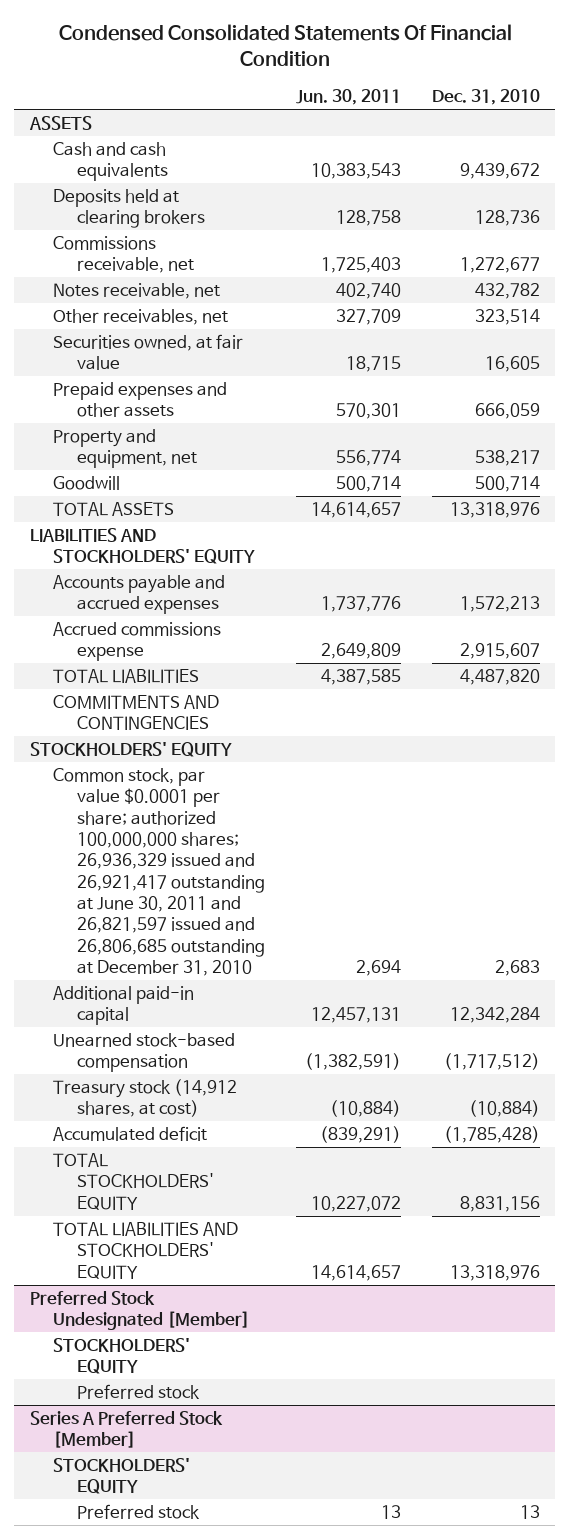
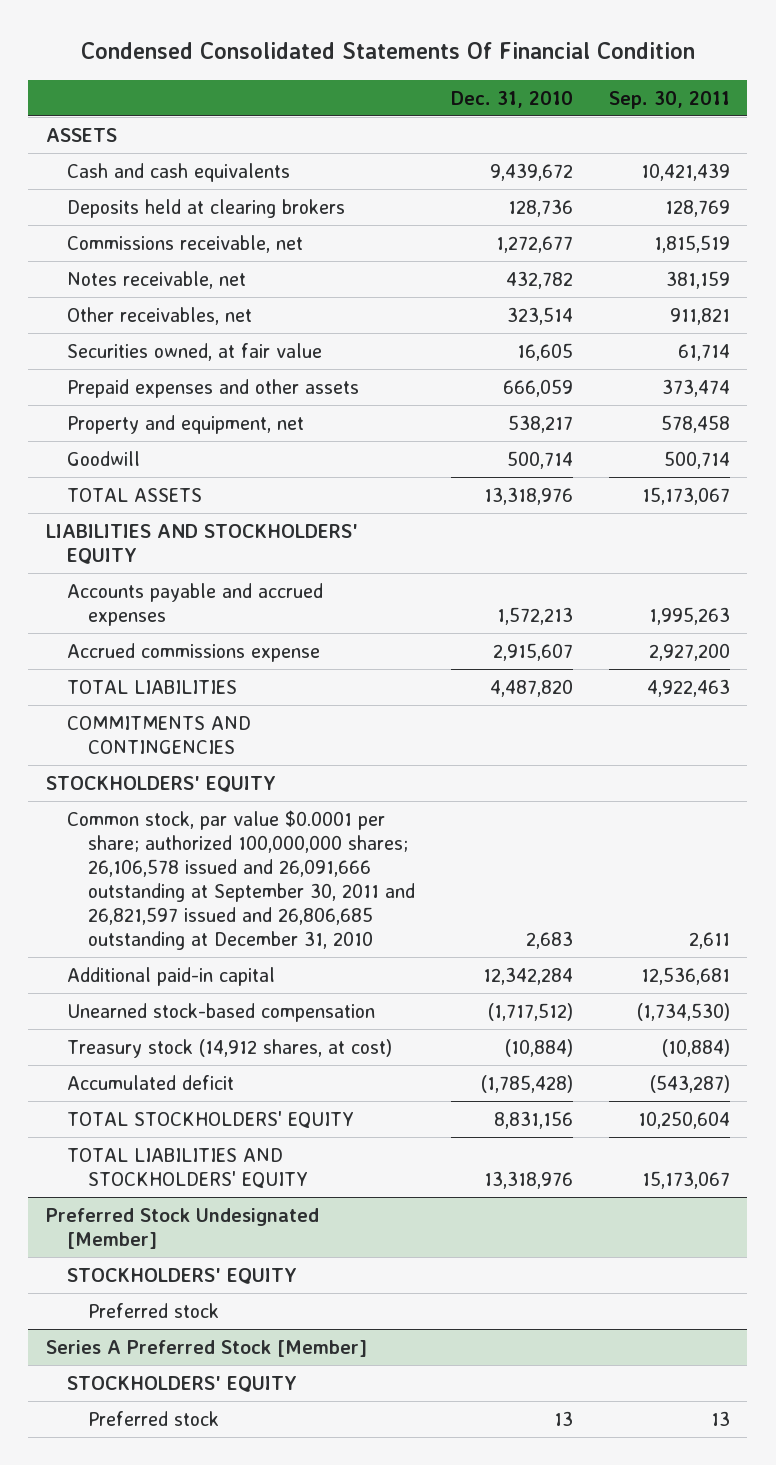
[295,89,401,106] Jun. 30, 2011 -> none
none -> [608,90,730,109] Sep. 30, 2011
[53,768,266,977] Common stock, par value $0.0001 per share; authorized 100,000,000 shares; 26,936,329 issued and 26,921,417 outstanding at June 30, 2011 and 26,821,597 issued and 26,806,685 outstanding at December 31, 2010 -> [67,810,416,950] Common stock, par value $0.0001 per share; authorized 100,000,000 shares; 26,106,578 issued and 26,091,666 outstanding at September 30, 2011 and 26,821,597 issued and 26,806,685 outstanding at December 31, 2010

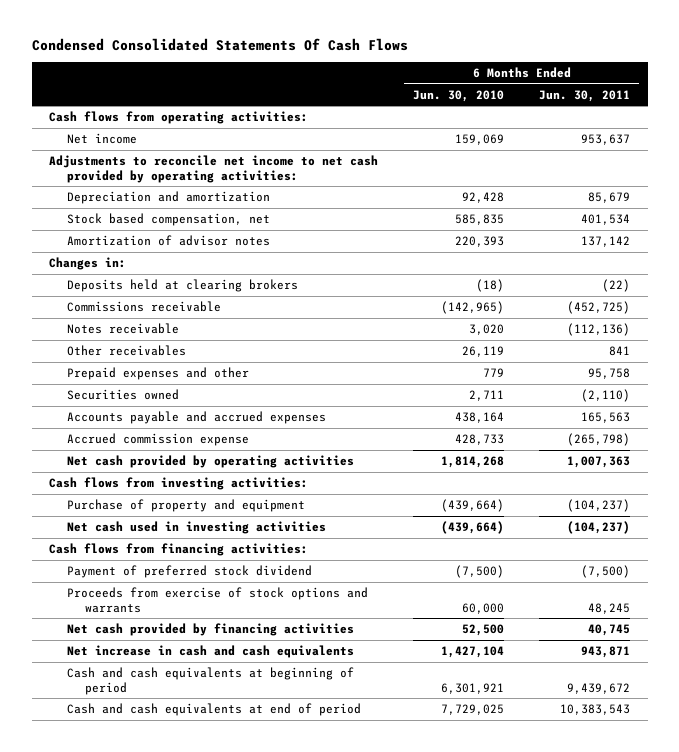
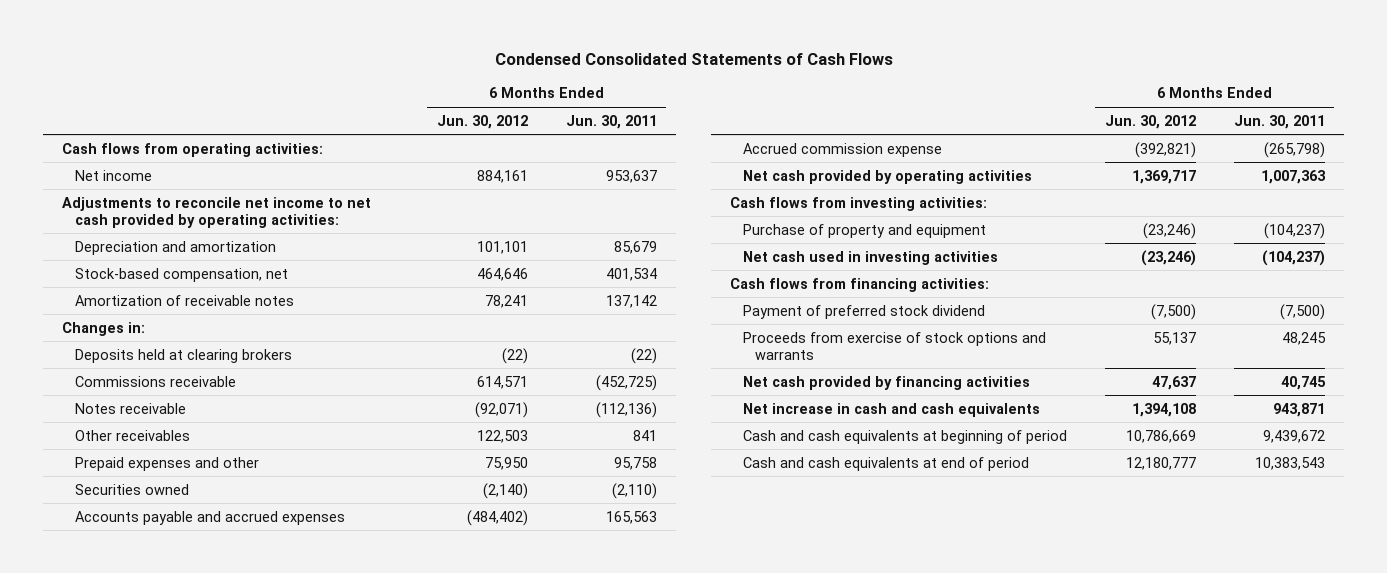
[31,38,408,52] Condensed Consolidated Statements Of Cash Flows -> [494,53,893,66] Condensed Consolidated Statements of Cash Flows
[413,89,505,102] Jun. 30, 2010 -> none
none -> [436,114,528,129] Jun. 30, 2012
[67,212,271,226] Stock based compensation, net -> [74,267,288,282] Stock-based compensation, net
[67,234,271,246] Amortization of advisor notes -> [74,294,294,306] Amortization of receivable notes

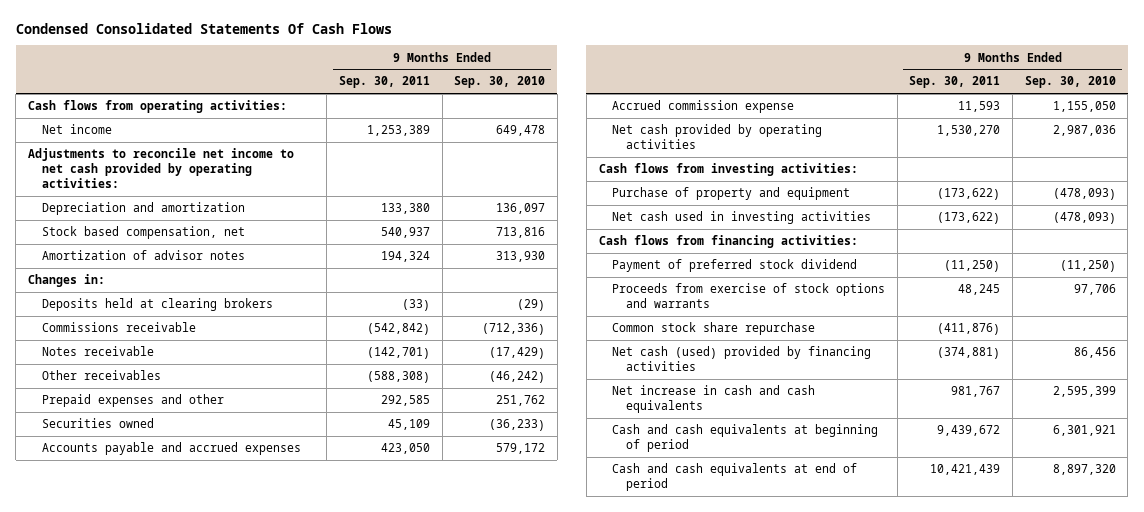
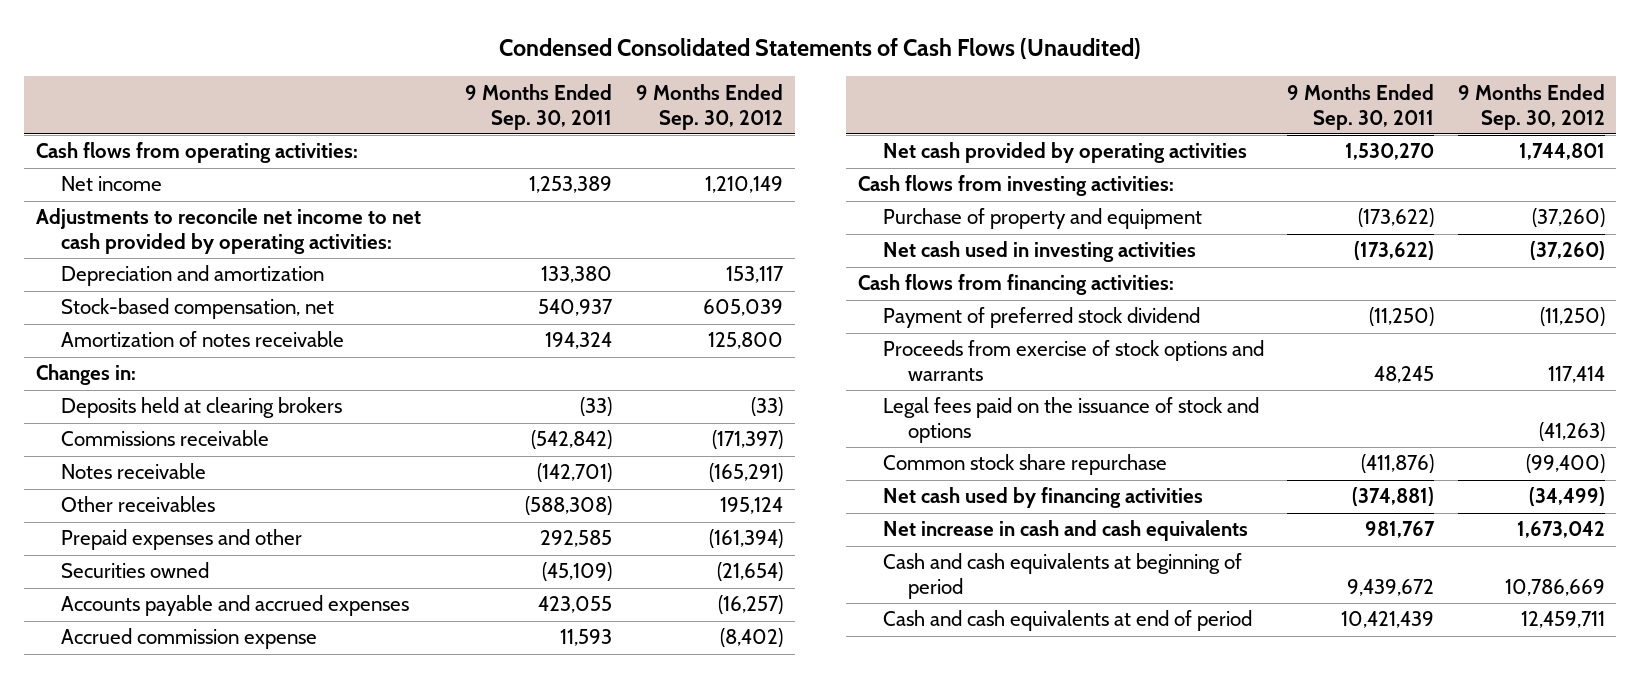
[15,22,392,34] Condensed Consolidated Statements Of Cash Flows -> [499,37,1142,59] Condensed Consolidated Statements of Cash Flows (Unaudited)
[454,76,546,89] Sep. 30, 2010 -> none
none -> [635,83,783,130] 9 Months Ended Sep. 30, 2012
[41,226,245,240] Stock based compensation, net -> [60,298,334,320] Stock-based compensation, net
[41,250,245,261] Amortization of advisor notes -> [60,331,344,348] Amortization of notes receivable
[387,419,430,431] 45,109 -> [542,562,613,582] (45,109)
[380,443,430,455] 423,050 -> [538,596,613,614] 423,055
none -> [882,397,1259,444] Legal fees paid on the issuance of stock and options
[612,346,872,372] Net cash (used) provided by financing activities -> [882,487,1203,509] Net cash used by financing activities

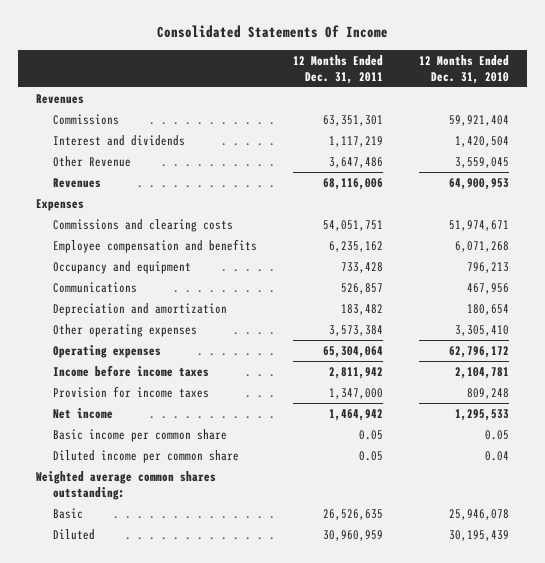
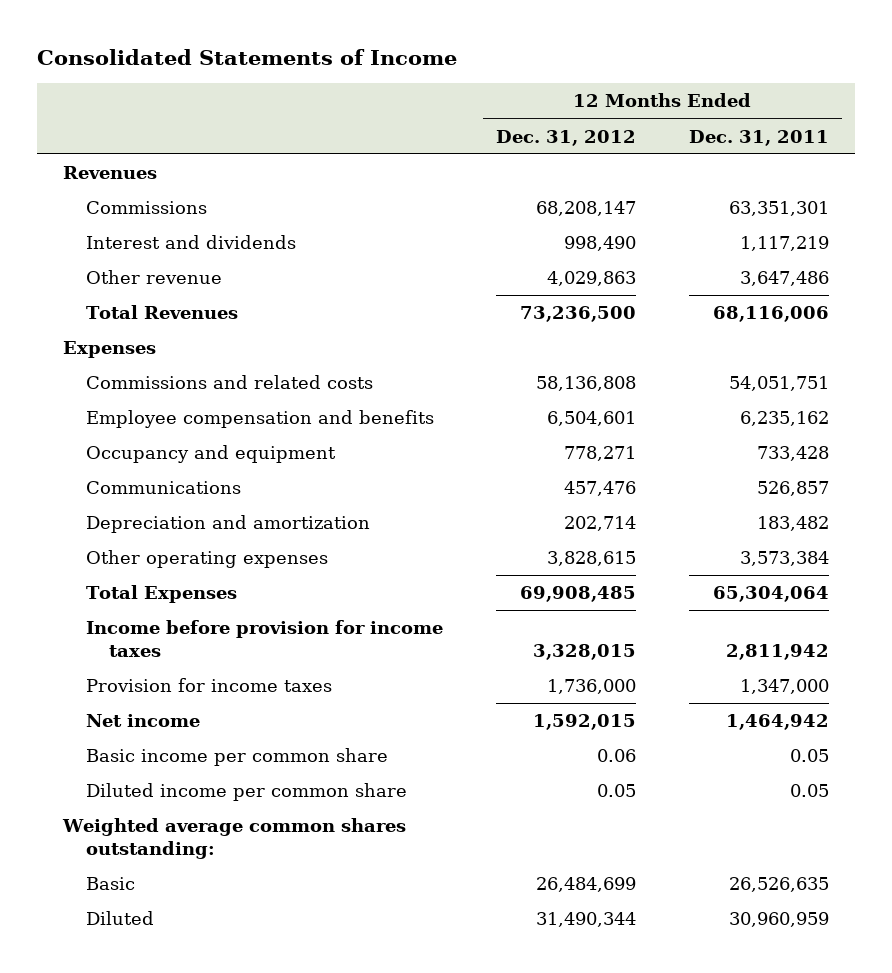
[156,25,388,39] Consolidated Statements Of Income -> [36,48,457,65] Consolidated Statements of Income
[419,54,510,84] 12 Months Ended Dec. 31, 2010 -> none
none -> [495,129,636,146] Dec. 31, 2012
[52,155,131,167] Other Revenue -> [85,270,222,285] Other revenue
[52,177,101,188] Revenues -> [85,305,238,320] Total Revenues
[52,218,233,232] Commissions and clearing costs -> [85,375,373,390] Commissions and related costs
[52,344,161,358] Operating expenses -> [85,585,237,604] Total Expenses
[52,364,209,377] Income before income taxes -> [85,620,443,657] Income before provision for income taxes

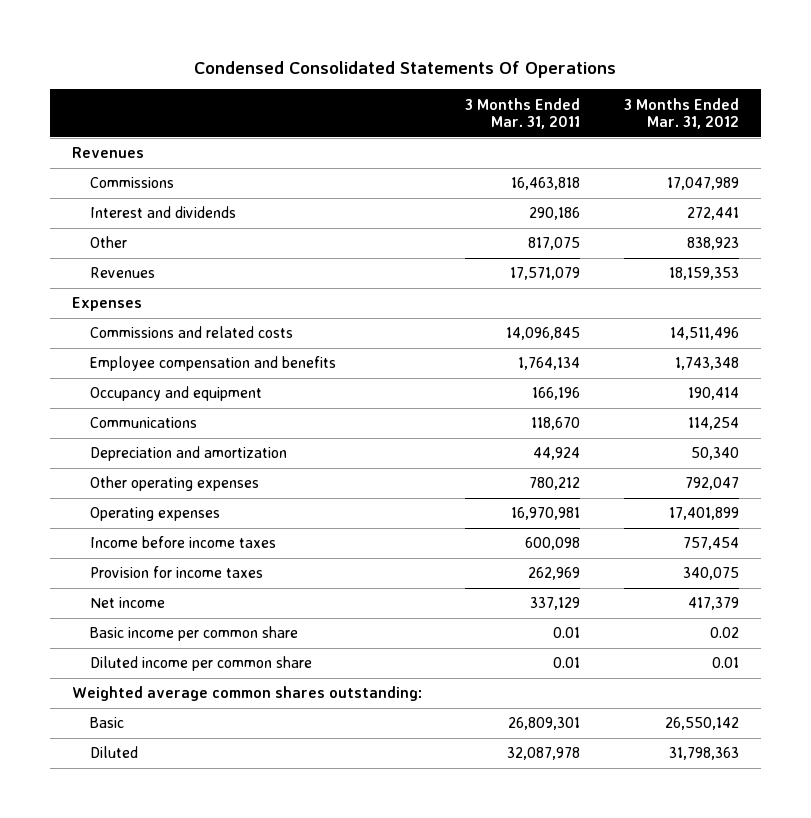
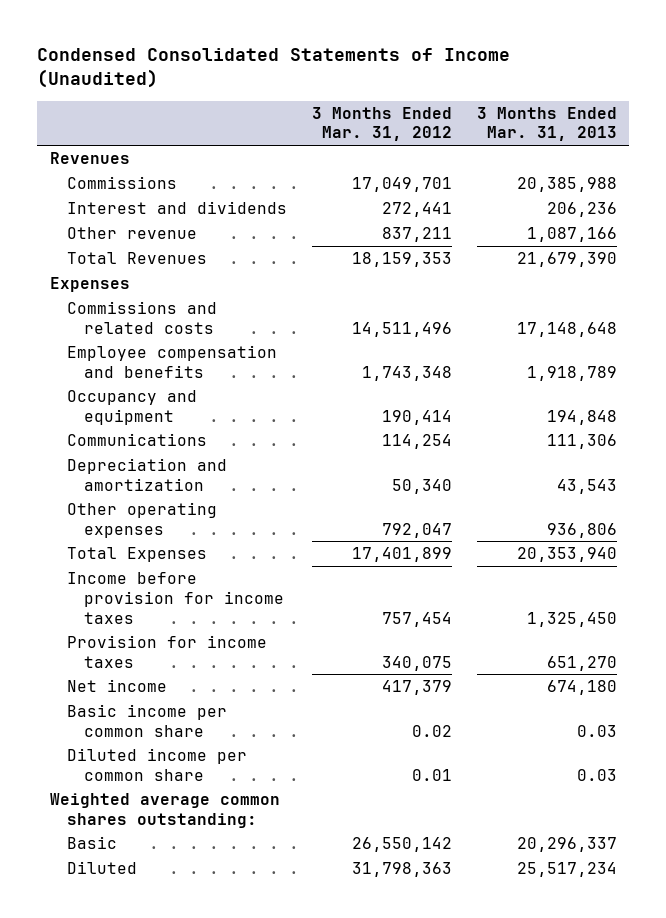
[194,60,617,78] Condensed Consolidated Statements Of Operations -> [37,48,511,89] Condensed Consolidated Statements of Income (Unaudited)
[465,97,581,130] 3 Months Ended Mar. 31, 2011 -> none
none -> [476,106,617,142] 3 Months Ended Mar. 31, 2013
[666,177,739,191] 17,047,989 -> [351,176,452,192] 17,049,701
[90,236,128,249] Other -> [66,226,197,239] Other revenue
[686,237,739,251] 838,923 -> [381,226,452,242] 837,211
[90,267,156,279] Revenues -> [66,251,207,264] Total Revenues
[90,507,221,522] Operating expenses -> [66,546,207,562] Total Expenses
[90,536,277,549] Income before income taxes -> [66,571,284,624] Income before provision for income taxes

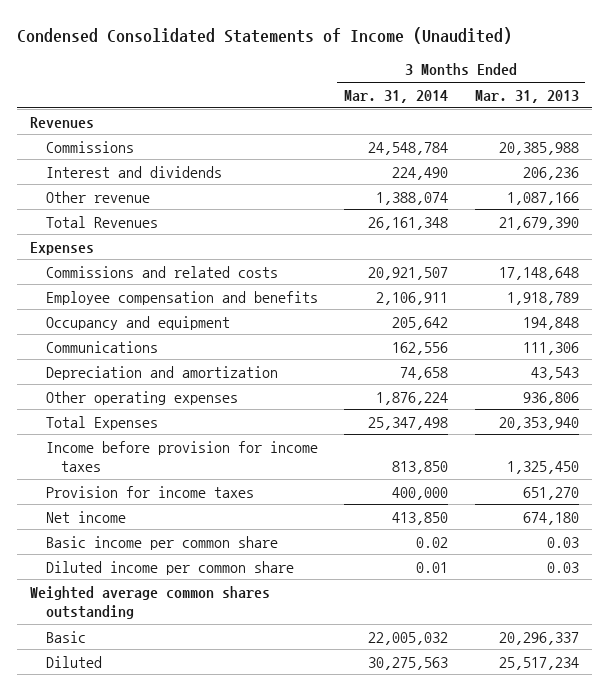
[311,106,452,142] 3 Months Ended Mar. 31, 2012 -> none
none -> [344,89,449,103] Mar. 31, 2014
[49,792,280,828] Weighted average common shares outstanding: -> [30,585,271,620] Weighted average common shares outstanding

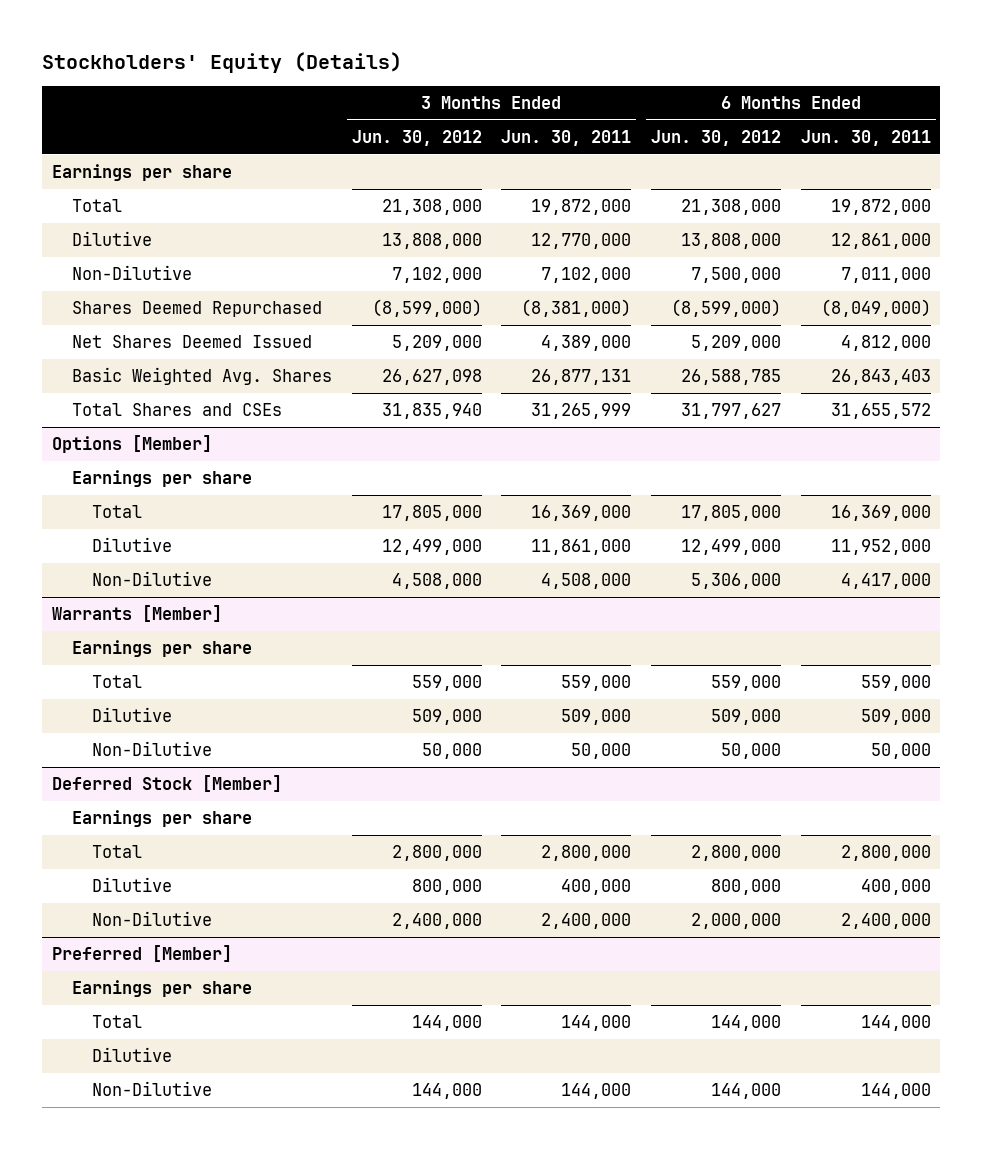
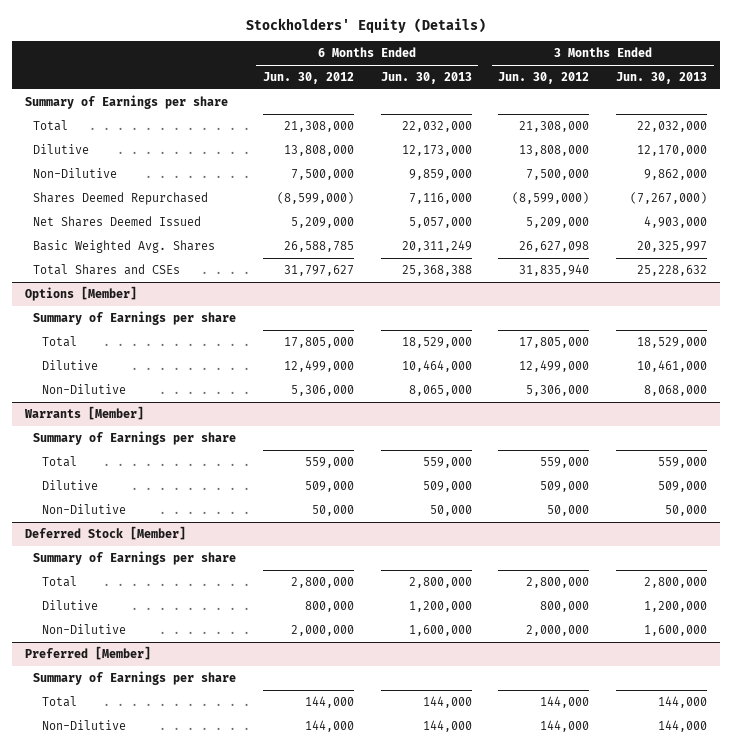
[501,130,632,147] Jun. 30, 2011 -> none
[800,130,931,147] Jun. 30, 2011 -> none
none -> [380,72,472,85] Jun. 30, 2013
none -> [615,72,707,85] Jun. 30, 2013
[52,164,233,182] Earnings per share -> [25,95,229,110] Summary of Earnings per share
[391,267,482,284] 7,102,000 -> [526,169,590,181] 7,500,000
[71,470,252,488] Earnings per share -> [33,311,237,326] Summary of Earnings per share
[391,573,482,590] 4,508,000 -> [526,385,590,397] 5,306,000
[71,640,252,658] Earnings per share -> [33,431,237,446] Summary of Earnings per share
[71,810,252,828] Earnings per share -> [33,551,237,566] Summary of Earnings per share
[391,913,482,930] 2,400,000 -> [526,625,590,637] 2,000,000
[71,980,252,998] Earnings per share -> [33,671,237,686] Summary of Earnings per share
[91,1047,172,1063] Dilutive -> none

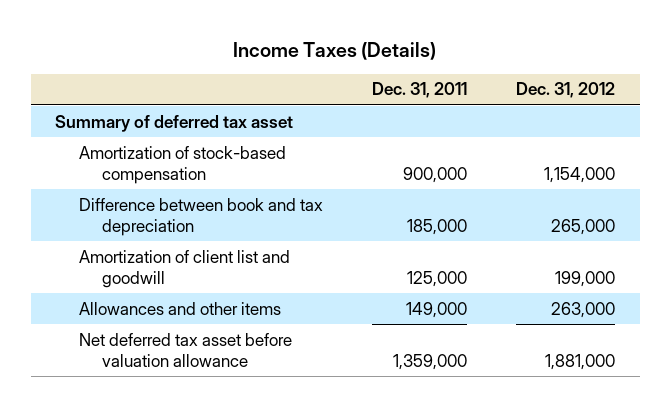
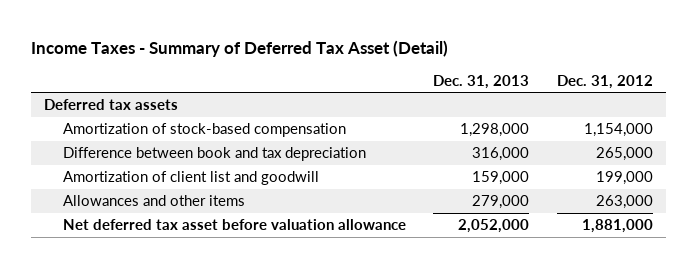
[233,42,437,61] Income Taxes (Details) -> [30,39,448,57] Income Taxes - Summary of Deferred Tax Asset (Detail)
[372,82,468,99] Dec. 31, 2011 -> none
none -> [433,74,530,89] Dec. 31, 2013
[55,114,294,132] Summary of deferred tax asset -> [44,99,179,111] Deferred tax assets

